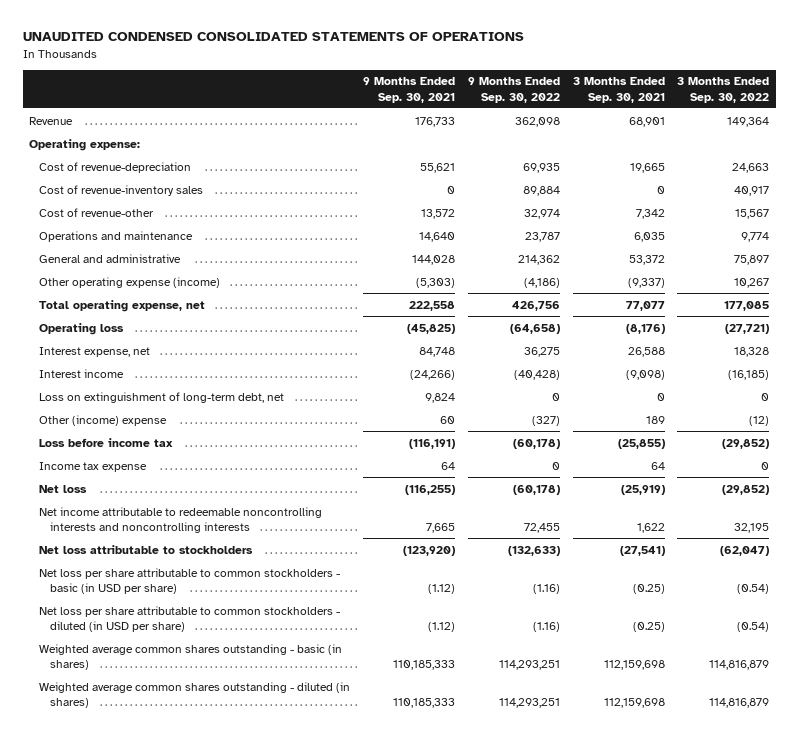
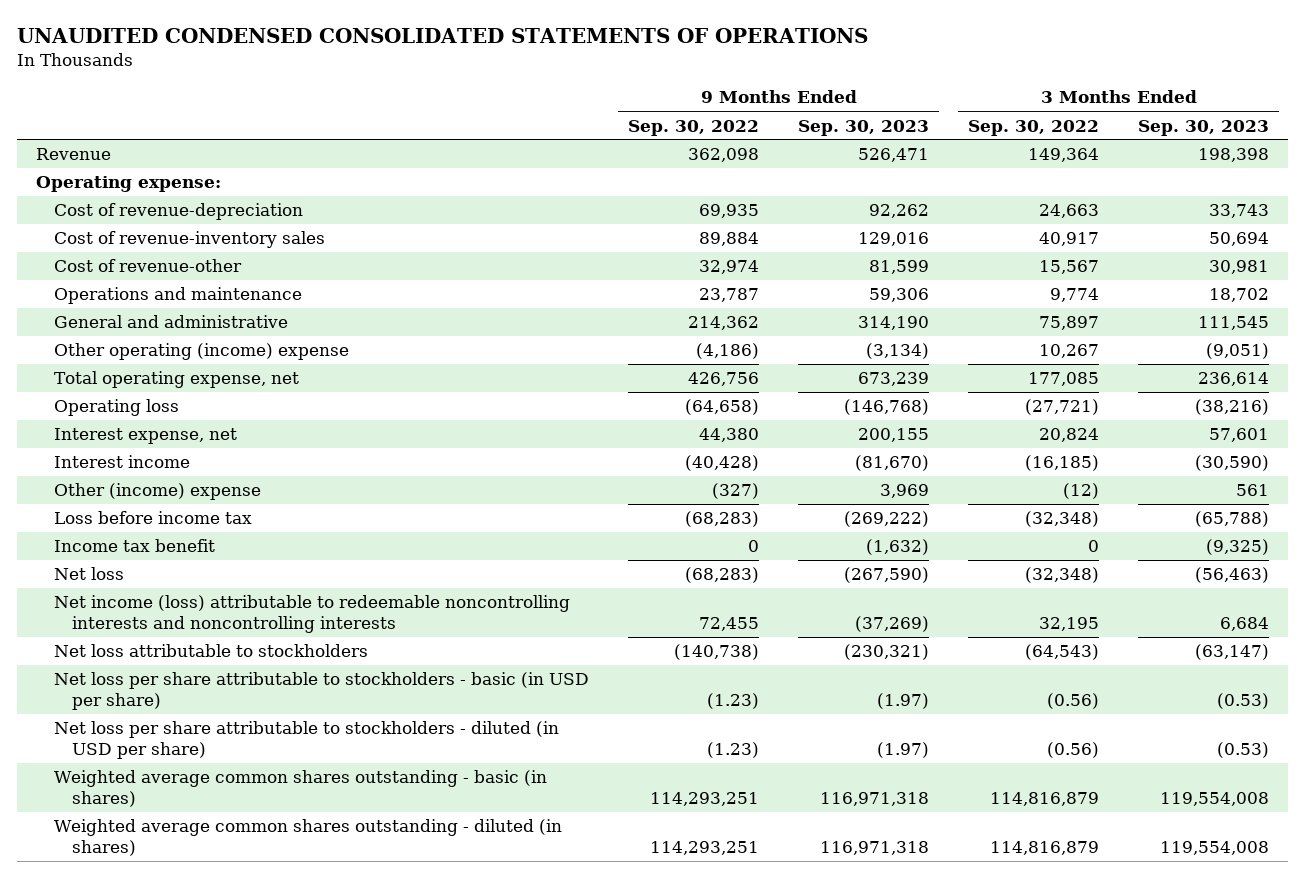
[363,77,456,103] 9 Months Ended Sep. 30, 2021 -> none
[572,77,665,103] 3 Months Ended Sep. 30, 2021 -> none
none -> [798,119,930,136] Sep. 30, 2023
none -> [1138,119,1270,136] Sep. 30, 2023
[39,276,221,288] Other operating expense (income) -> [54,343,350,361] Other operating (income) expense
[523,346,560,357] 36,275 -> [699,428,760,443] 44,380
[734,346,770,357] 18,328 -> [1039,428,1100,443] 20,824
[39,391,285,403] Loss on extinguishment of long-term debt, net -> none
[512,438,560,449] (60,178) -> [685,511,760,528] (68,283)
[722,438,770,449] (29,852) -> [1025,511,1100,528] (32,348)
[39,461,148,472] Income tax expense -> [54,539,216,553] Income tax benefit
[512,484,560,495] (60,178) -> [685,567,760,584] (68,283)
[722,484,770,495] (29,852) -> [1025,567,1100,584] (32,348)
[39,506,323,533] Net income attributable to redeemable noncontrolling interests and noncontrolling interests -> [54,595,571,634] Net income (loss) attributable to redeemable noncontrolling interests and noncontrolling interests
[507,545,560,556] (132,633) -> [674,644,760,661] (140,738)
[720,545,770,556] (62,047) -> [1025,644,1100,661] (64,543)
[39,567,341,594] Net loss per share attributable to common stockholders - basic (in USD per share) -> [54,672,590,711] Net loss per share attributable to stockholders - basic (in USD per share)
[532,583,560,594] (1.16) -> [707,693,760,710] (1.23)
[737,583,770,594] (0.54) -> [1047,693,1100,710] (0.56)
[39,605,341,632] Net loss per share attributable to common stockholders - diluted (in USD per share) -> [54,721,560,760] Net loss per share attributable to stockholders - diluted (in USD per share)
[532,621,560,632] (1.16) -> [707,742,760,759] (1.23)
[737,621,770,632] (0.54) -> [1047,742,1100,759] (0.56)

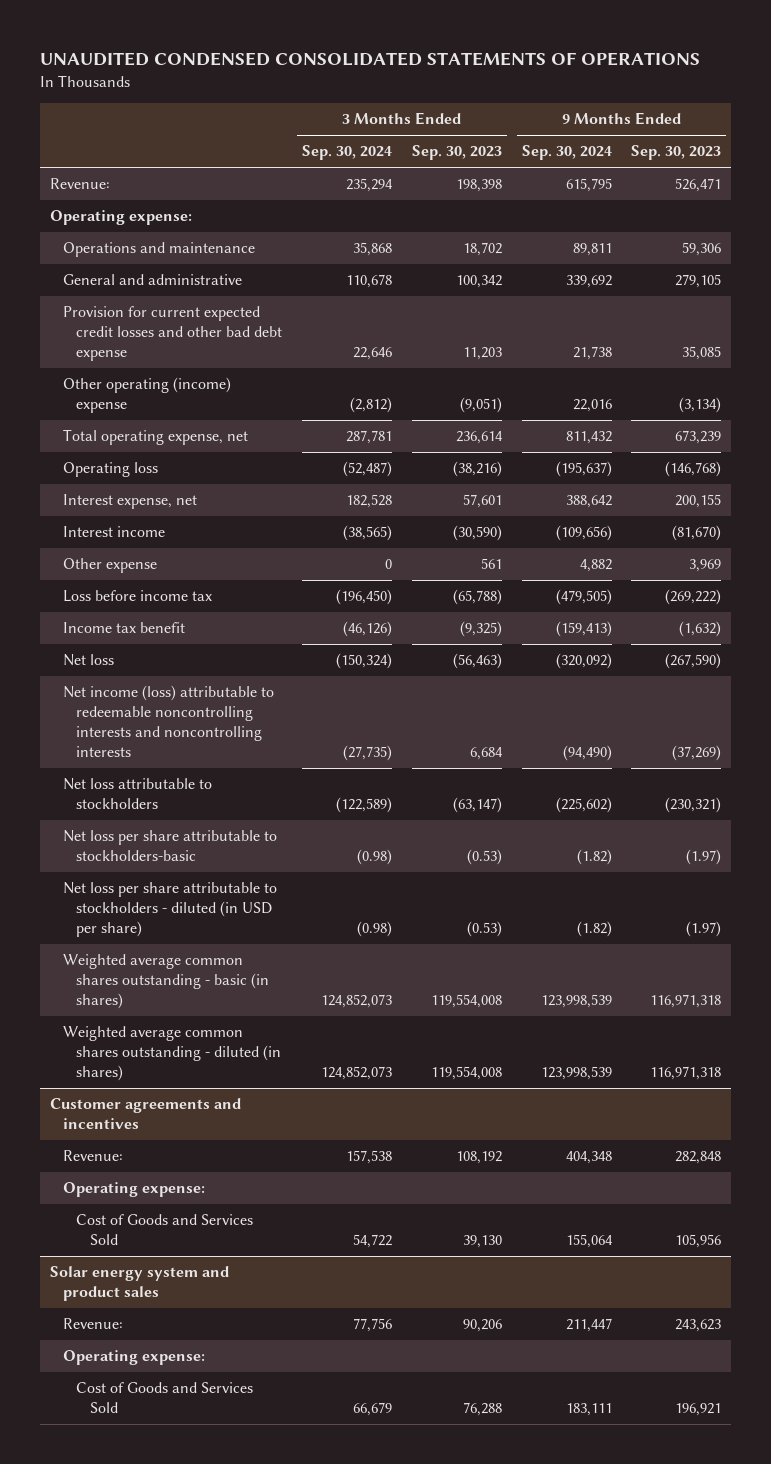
[628,119,760,136] Sep. 30, 2022 -> none
[968,119,1100,136] Sep. 30, 2022 -> none
none -> [302,145,393,161] Sep. 30, 2024
none -> [521,145,612,161] Sep. 30, 2024
[36,148,112,161] Revenue -> [49,178,110,190] Revenue:
[54,203,304,221] Cost of revenue-depreciation -> none
[54,231,326,249] Cost of revenue-inventory sales -> none
[54,259,243,273] Cost of revenue-other -> none
[858,316,930,331] 314,190 -> [675,274,722,289] 279,105
[1198,316,1270,331] 111,545 -> [455,275,502,289] 100,342
none -> [63,306,283,362] Provision for current expected credit losses and other bad debt expense
[54,483,262,501] Other (income) expense -> [63,558,158,574] Other expense
[54,672,590,711] Net loss per share attributable to stockholders - basic (in USD per share) -> [63,830,278,862] Net loss per share attributable to stockholders-basic
none -> [49,1098,241,1130] Customer agreements and incentives
none -> [63,1150,124,1162] Revenue:
none -> [63,1182,206,1198] Operating expense:
none -> [76,1214,254,1246] Cost of Goods and Services Sold
none -> [49,1266,229,1302] Solar energy system and product sales
none -> [63,1318,124,1330] Revenue:
none -> [63,1350,206,1366] Operating expense:
none -> [76,1382,254,1414] Cost of Goods and Services Sold

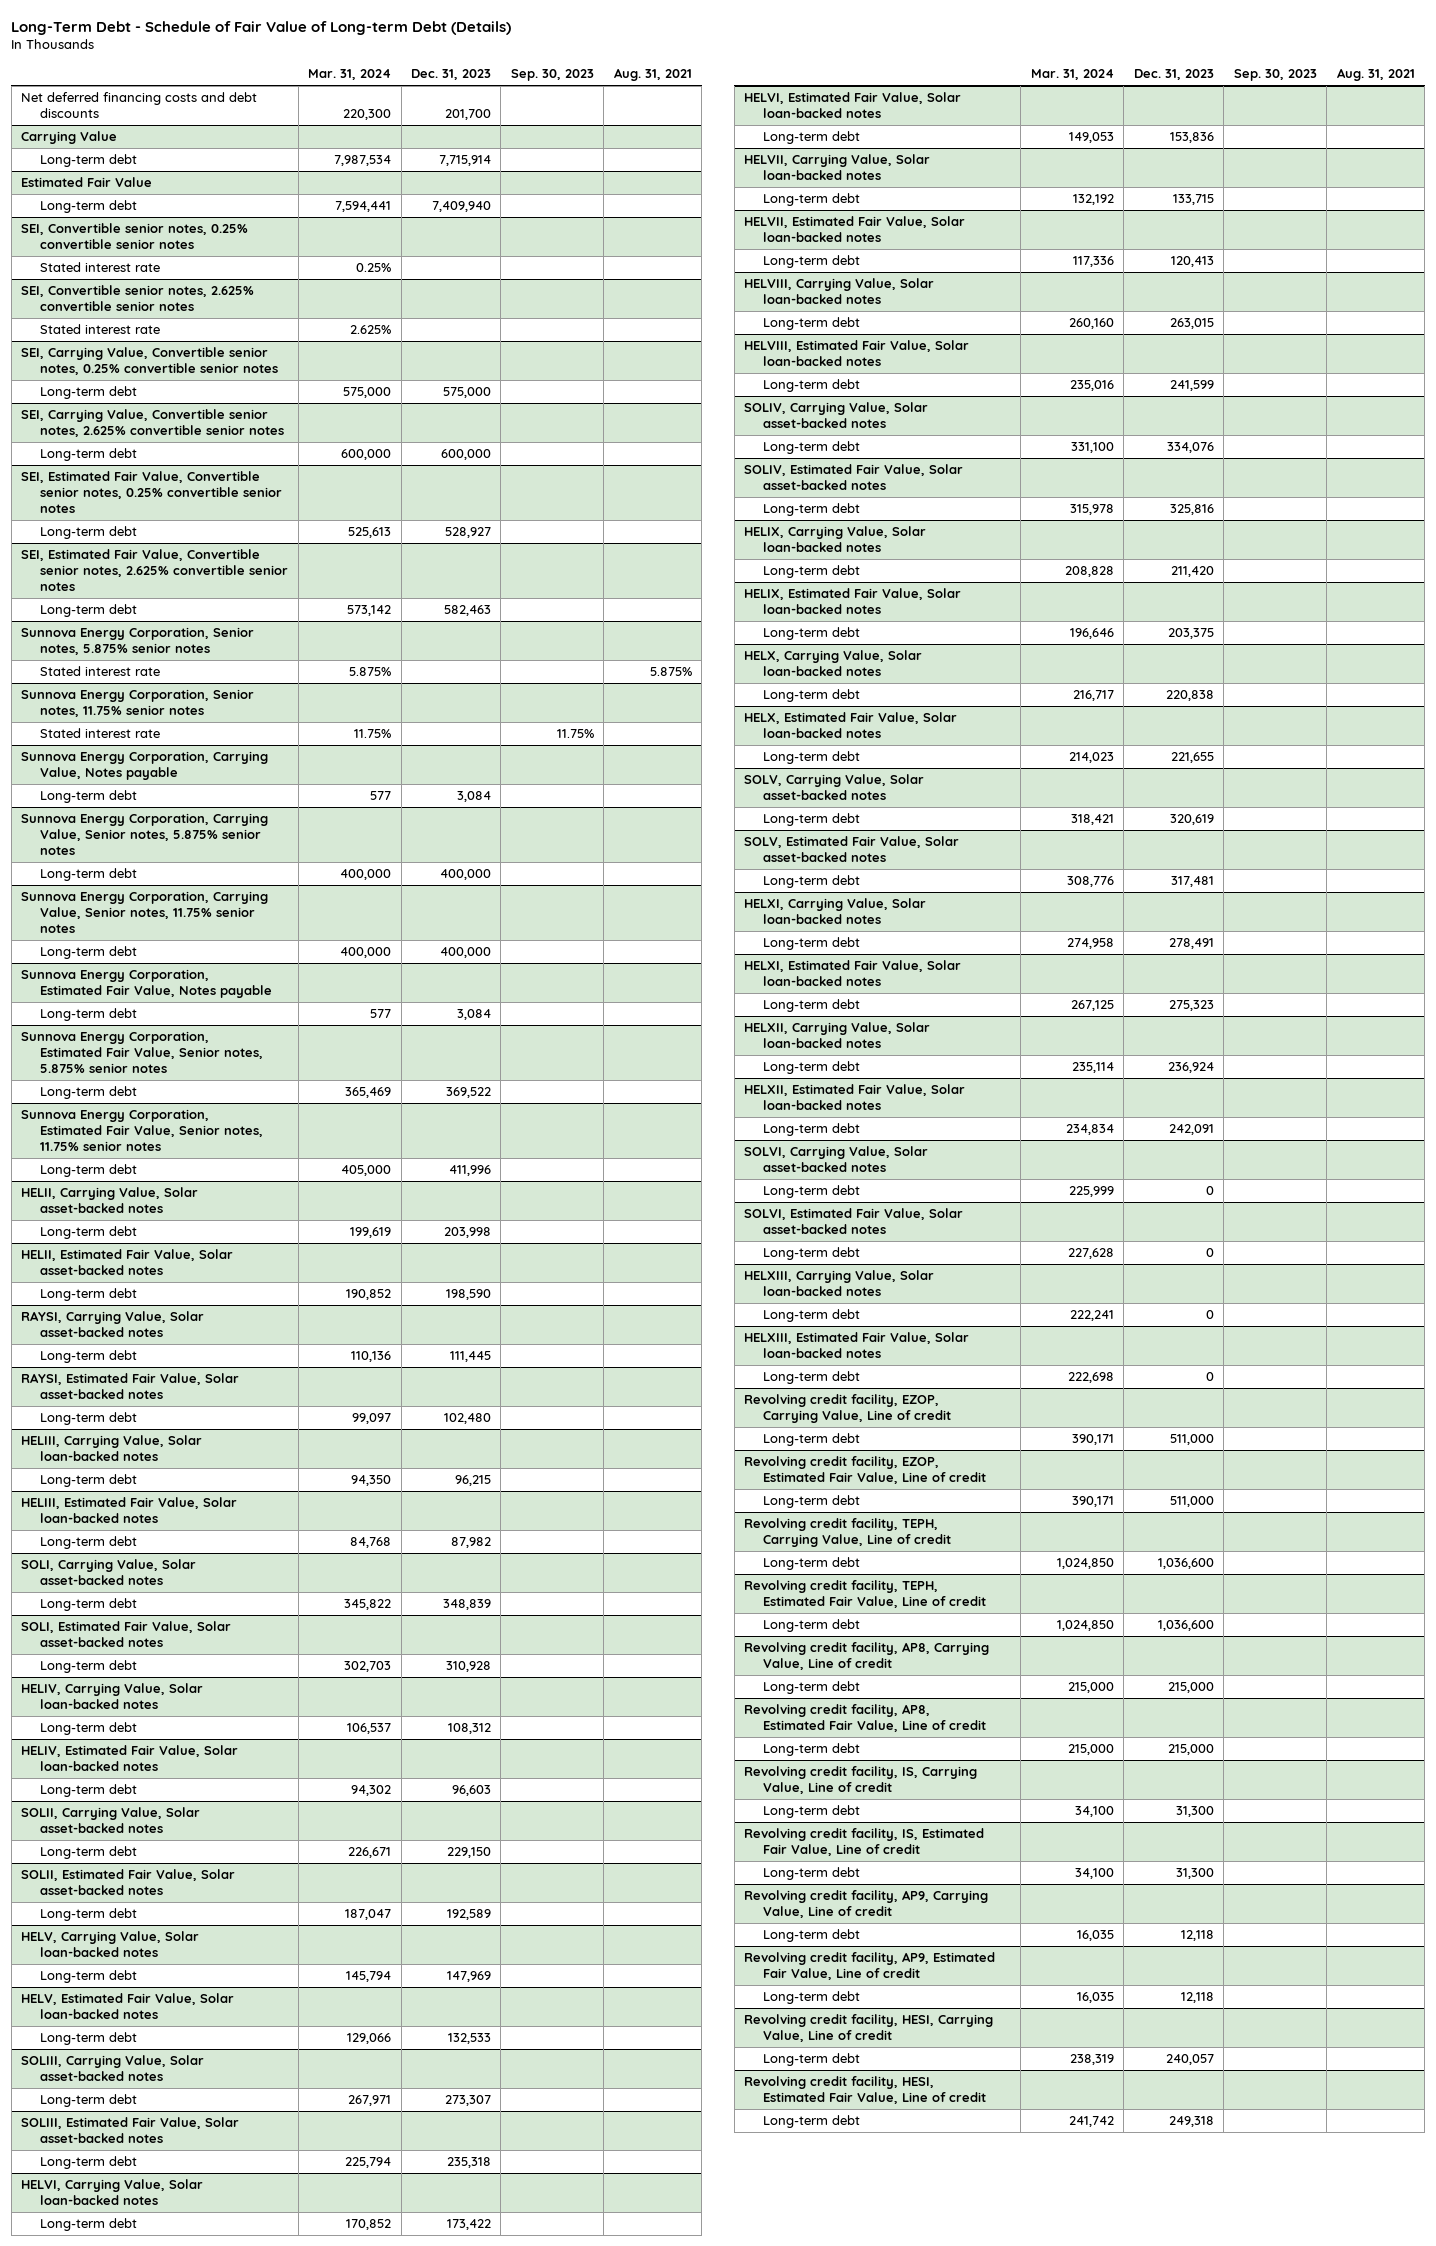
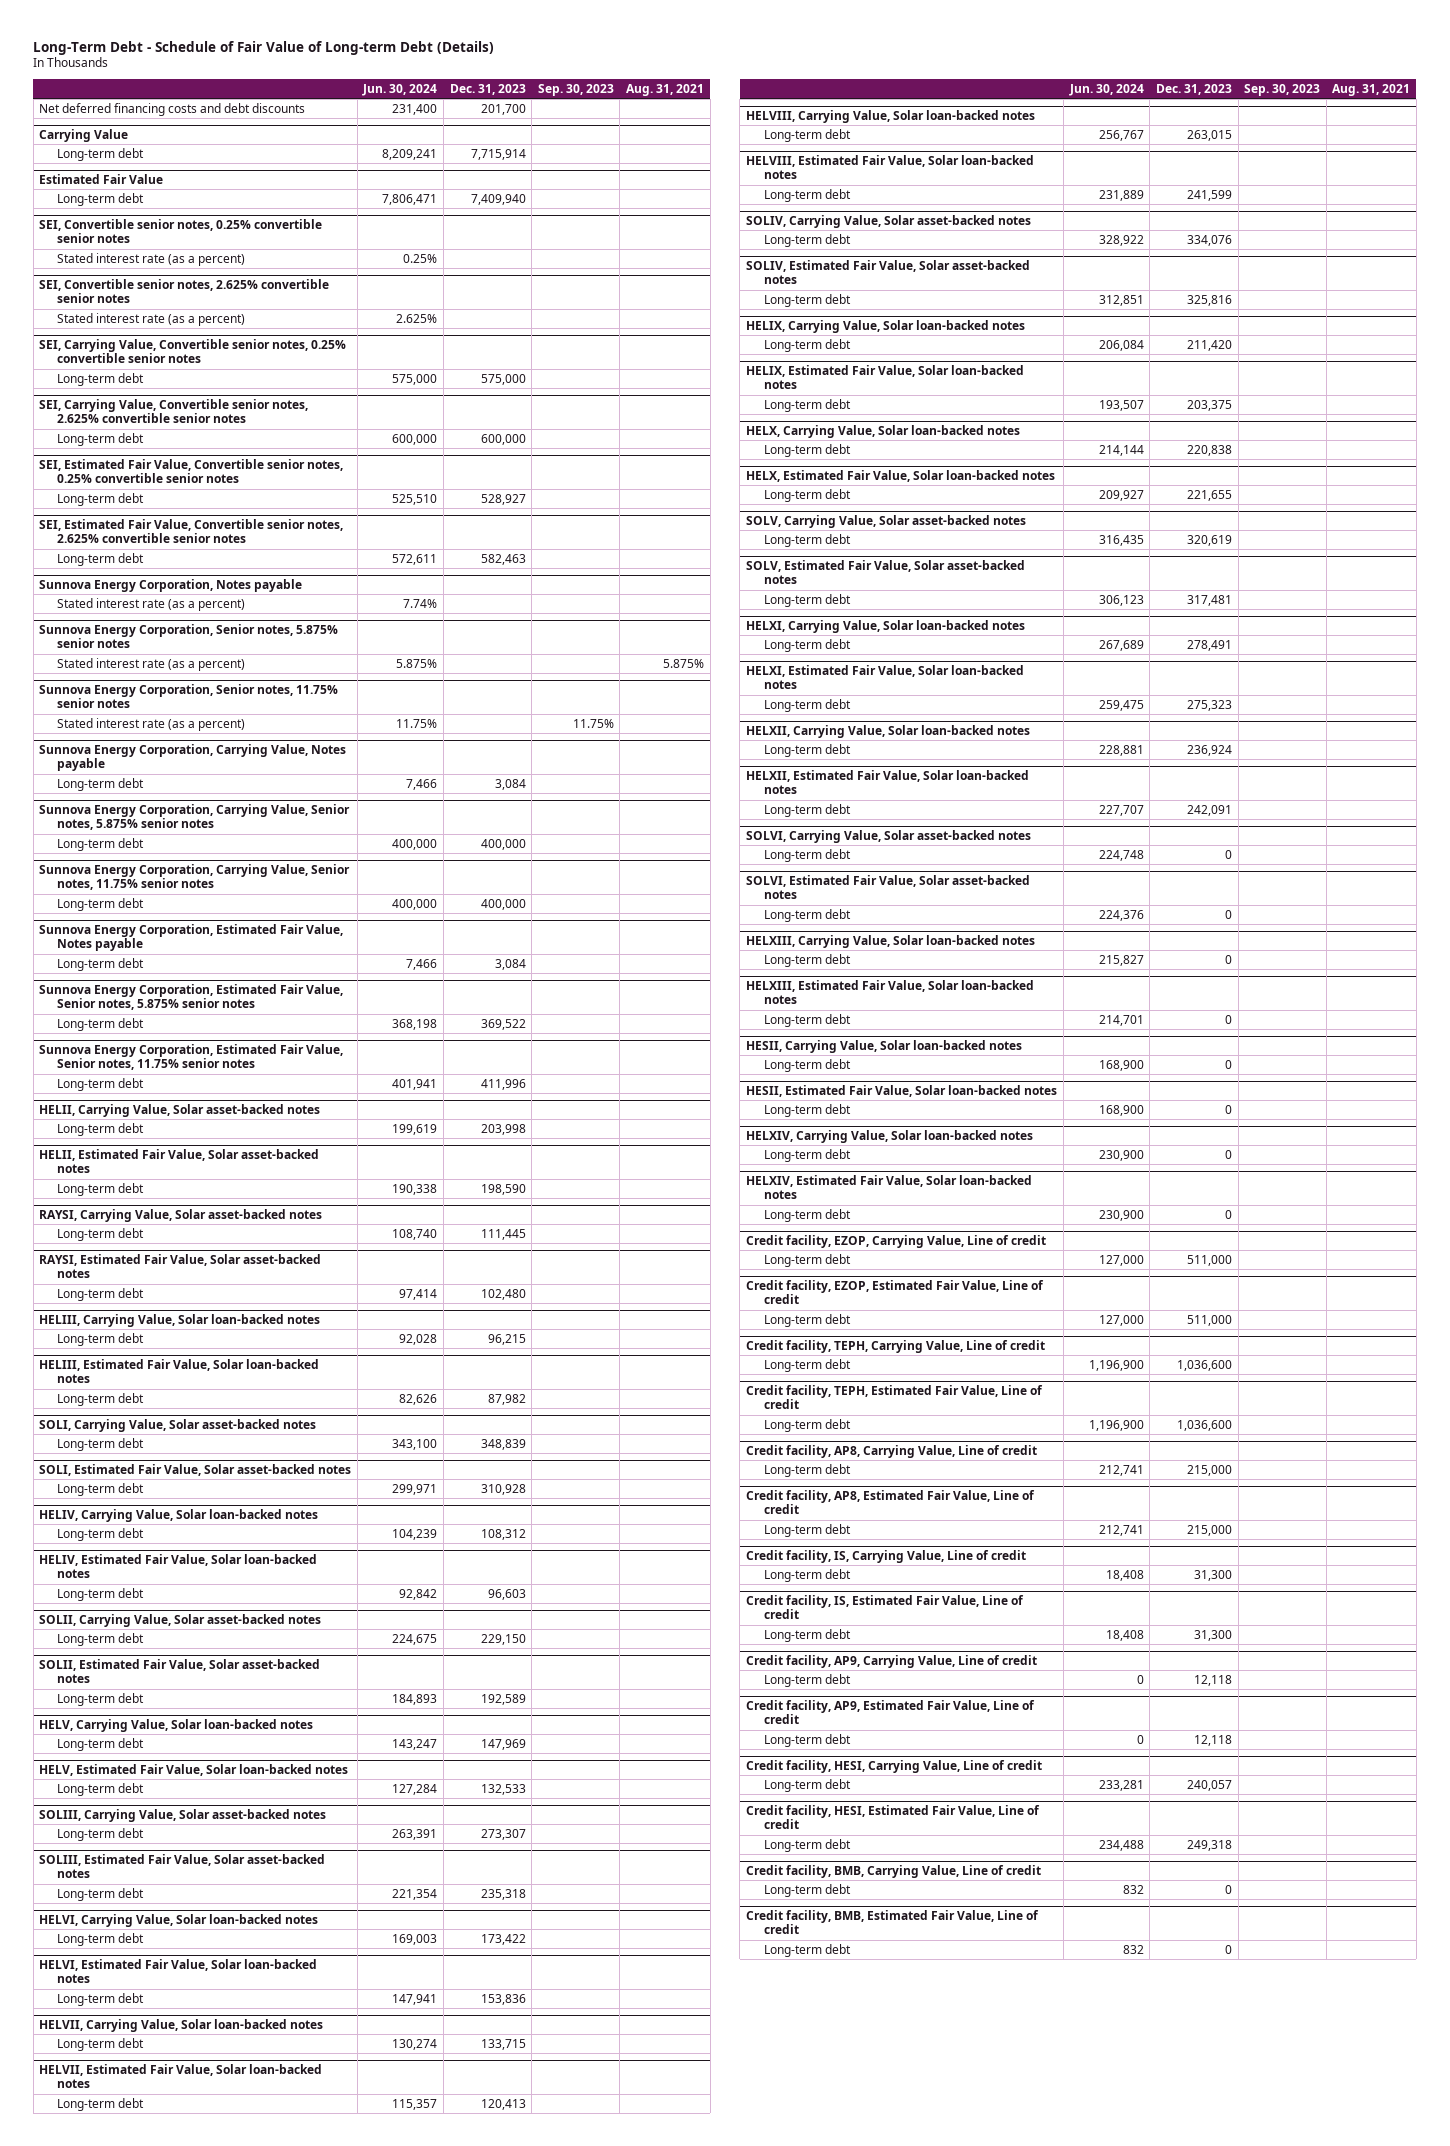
[308,69,392,81] Mar. 31, 2024 -> none
none -> [362,84,438,97] Jun. 30, 2024
[40,262,161,273] Stated interest rate -> [57,252,246,266] Stated interest rate (as a percent)
[40,324,161,335] Stated interest rate -> [57,312,246,326] Stated interest rate (as a percent)
none -> [39,578,303,592] Sunnova Energy Corporation, Notes payable
none -> [57,597,246,611] Stated interest rate (as a percent)
[40,666,161,677] Stated interest rate -> [57,657,246,671] Stated interest rate (as a percent)
[40,728,161,739] Stated interest rate -> [57,717,246,731] Stated interest rate (as a percent)
none -> [745,1039,1022,1053] HESII, Carrying Value, Solar loan-backed notes
none -> [763,1058,851,1072] Long-term debt
none -> [745,1084,1057,1097] HESII, Estimated Fair Value, Solar loan-backed notes
none -> [763,1103,851,1117] Long-term debt
none -> [745,1129,1033,1143] HELXIV, Carrying Value, Solar loan-backed notes
none -> [763,1148,851,1162] Long-term debt
none -> [745,1174,1032,1200] HELXIV, Estimated Fair Value, Solar loan-backed notes
none -> [763,1208,851,1222] Long-term debt
[744,1394,951,1424] Revolving credit facility, EZOP, Carrying Value, Line of credit -> [745,1234,1046,1248] Credit facility, EZOP, Carrying Value, Line of credit
[744,1456,986,1485] Revolving credit facility, EZOP, Estimated Fair Value, Line of credit -> [745,1279,1044,1305] Credit facility, EZOP, Estimated Fair Value, Line of credit
[744,1518,951,1548] Revolving credit facility, TEPH, Carrying Value, Line of credit -> [745,1339,1045,1353] Credit facility, TEPH, Carrying Value, Line of credit
[744,1580,986,1609] Revolving credit facility, TEPH, Estimated Fair Value, Line of credit -> [745,1384,1043,1410] Credit facility, TEPH, Estimated Fair Value, Line of credit
[744,1642,990,1671] Revolving credit facility, AP8, Carrying Value, Line of credit -> [745,1444,1037,1458] Credit facility, AP8, Carrying Value, Line of credit
[744,1704,986,1733] Revolving credit facility, AP8, Estimated Fair Value, Line of credit -> [745,1489,1035,1515] Credit facility, AP8, Estimated Fair Value, Line of credit
[744,1766,978,1795] Revolving credit facility, IS, Carrying Value, Line of credit -> [745,1549,1026,1563] Credit facility, IS, Carrying Value, Line of credit
[744,1828,985,1857] Revolving credit facility, IS, Estimated Fair Value, Line of credit -> [745,1594,1024,1620] Credit facility, IS, Estimated Fair Value, Line of credit
[744,1890,989,1919] Revolving credit facility, AP9, Carrying Value, Line of credit -> [745,1654,1037,1668] Credit facility, AP9, Carrying Value, Line of credit
[744,1952,996,1981] Revolving credit facility, AP9, Estimated Fair Value, Line of credit -> [745,1699,1035,1725] Credit facility, AP9, Estimated Fair Value, Line of credit
[744,2014,994,2043] Revolving credit facility, HESI, Carrying Value, Line of credit -> [745,1759,1042,1773] Credit facility, HESI, Carrying Value, Line of credit
[744,2076,986,2105] Revolving credit facility, HESI, Estimated Fair Value, Line of credit -> [745,1804,1040,1830] Credit facility, HESI, Estimated Fair Value, Line of credit
none -> [745,1864,1041,1878] Credit facility, BMB, Carrying Value, Line of credit
none -> [763,1883,851,1897] Long-term debt
none -> [745,1909,1039,1935] Credit facility, BMB, Estimated Fair Value, Line of credit
none -> [763,1943,851,1957] Long-term debt

